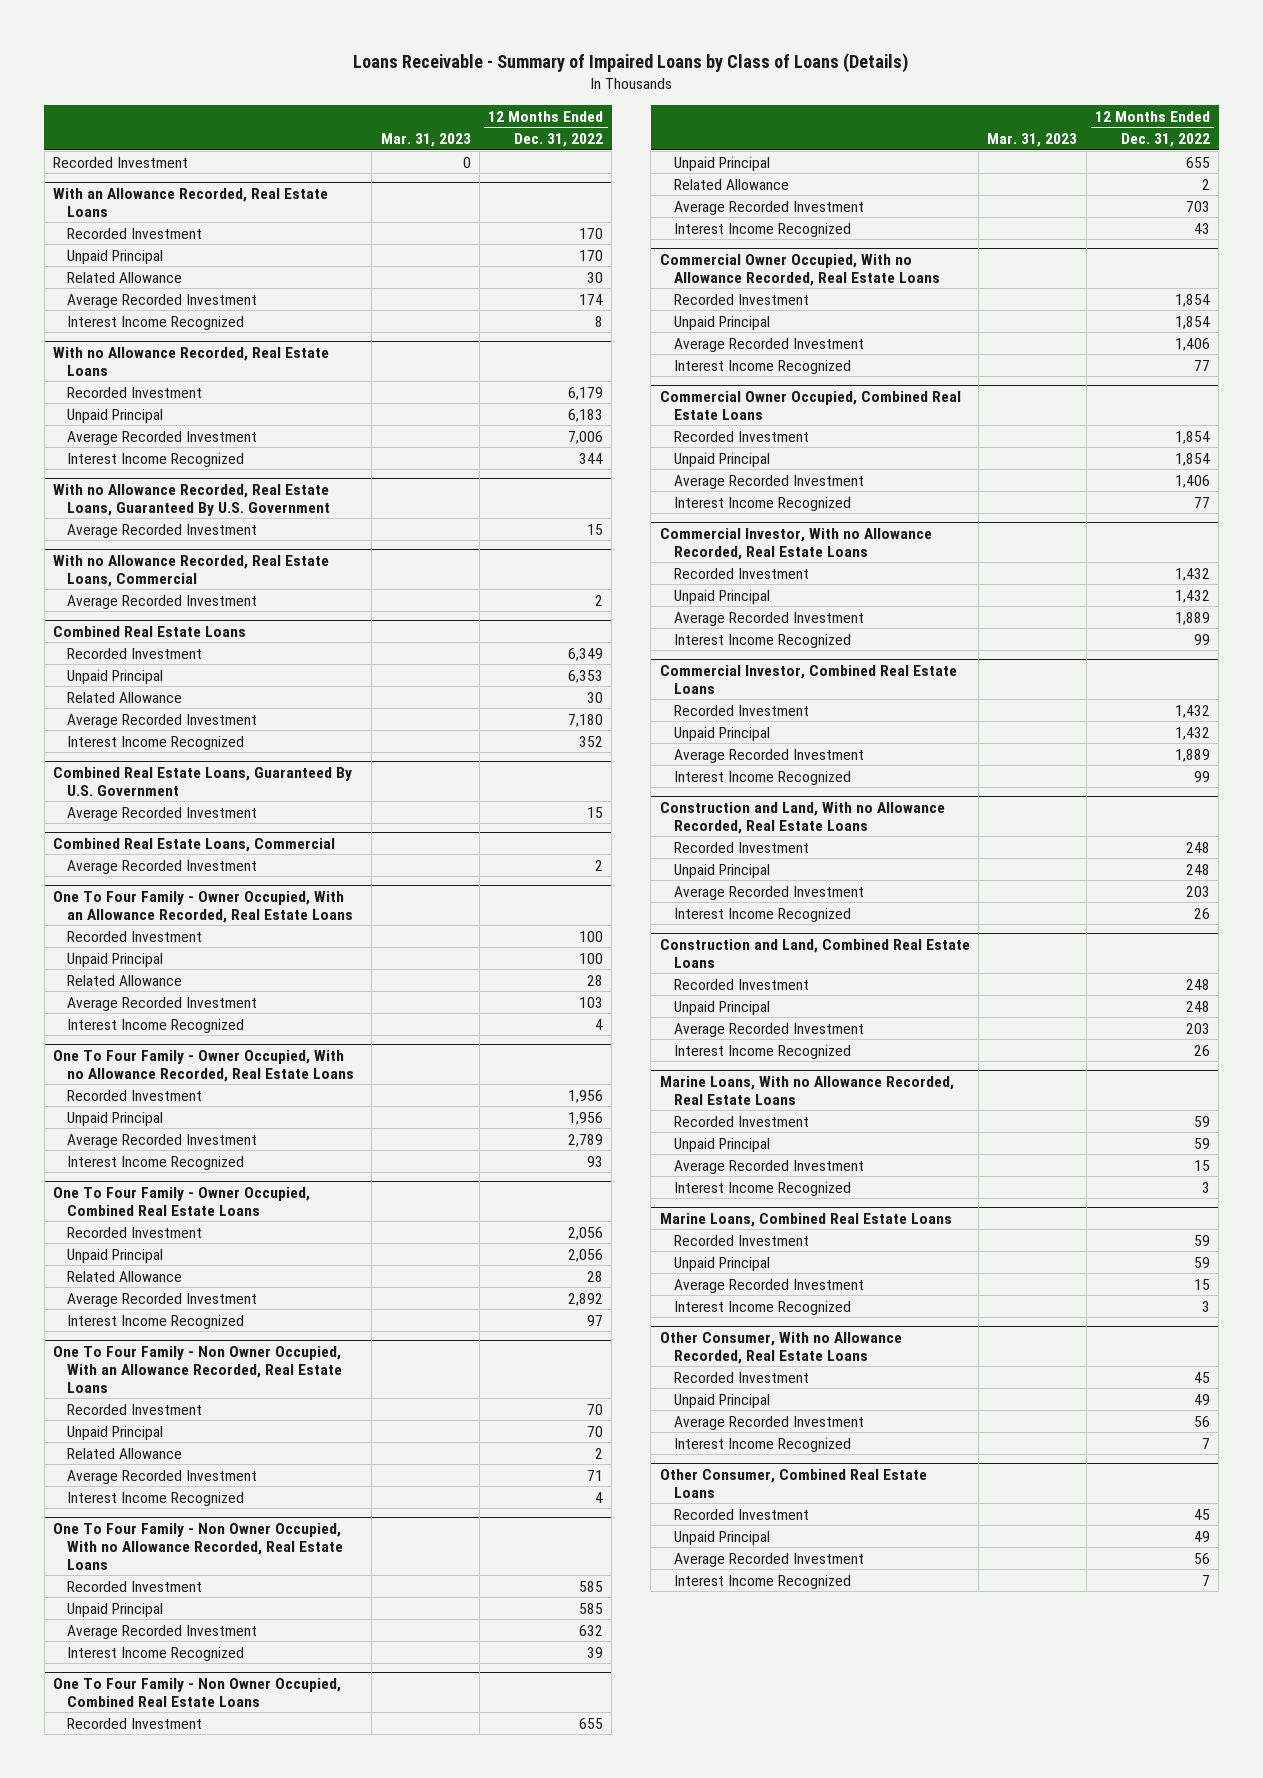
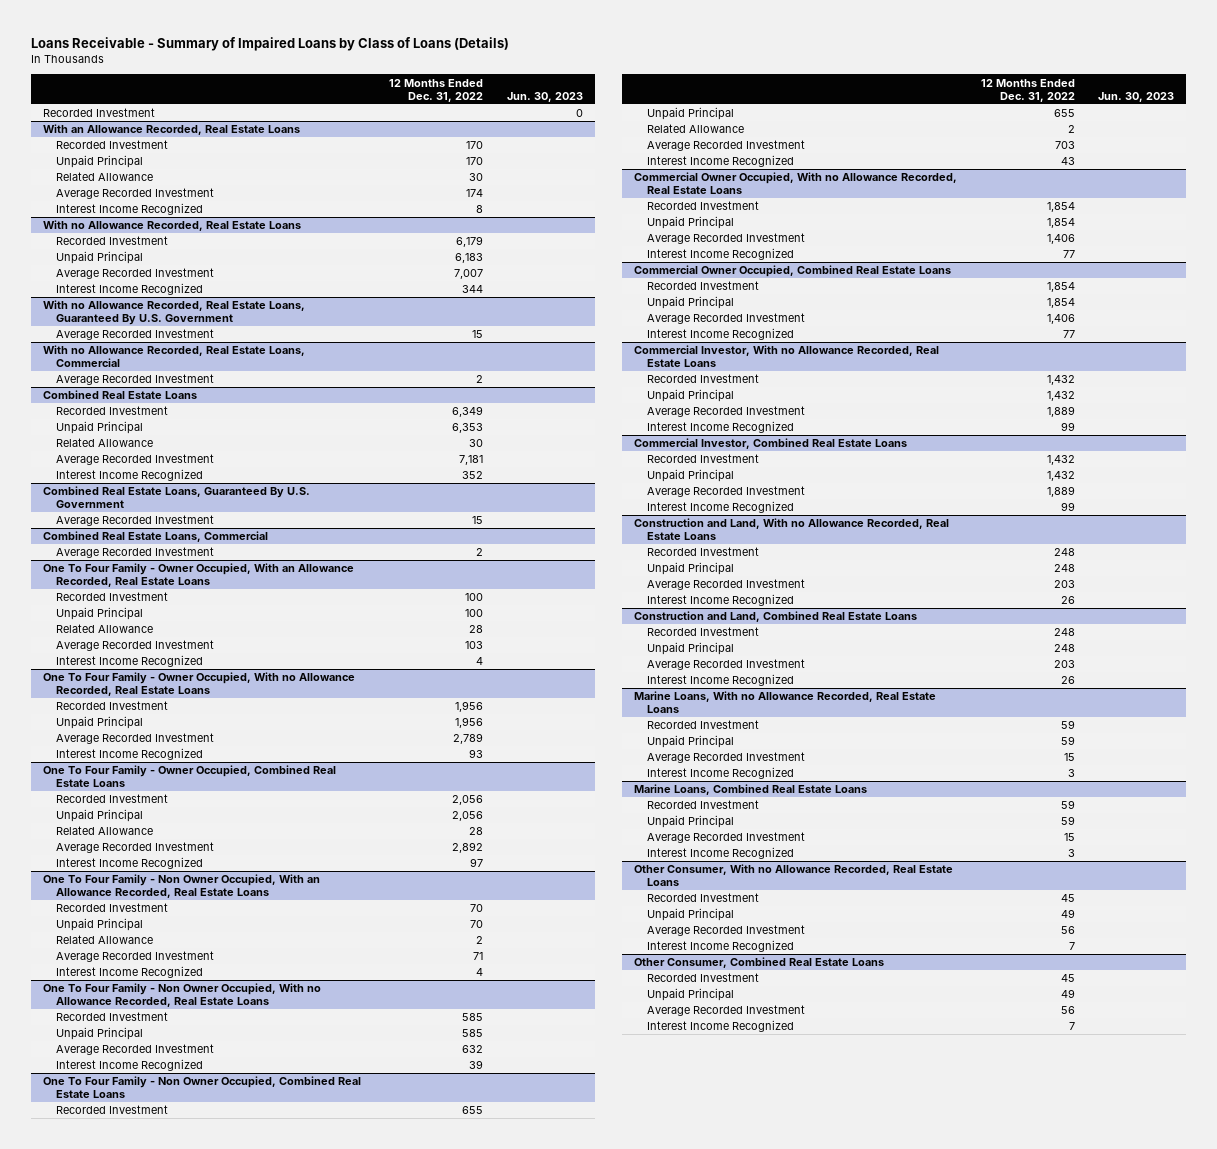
[380,132,471,147] Mar. 31, 2023 -> none
none -> [506,91,583,102] Jun. 30, 2023
[568,430,604,444] 7,006 -> [454,269,484,280] 7,007
[568,713,604,727] 7,180 -> [459,455,484,466] 7,181

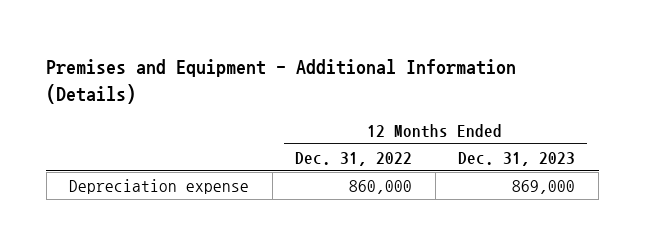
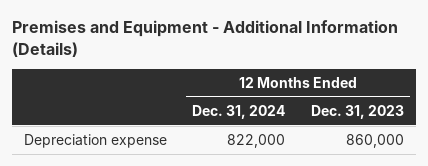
[295,151,413,166] Dec. 31, 2022 -> none
none -> [192,105,286,120] Dec. 31, 2024
[512,179,576,194] 869,000 -> [345,134,404,149] 860,000

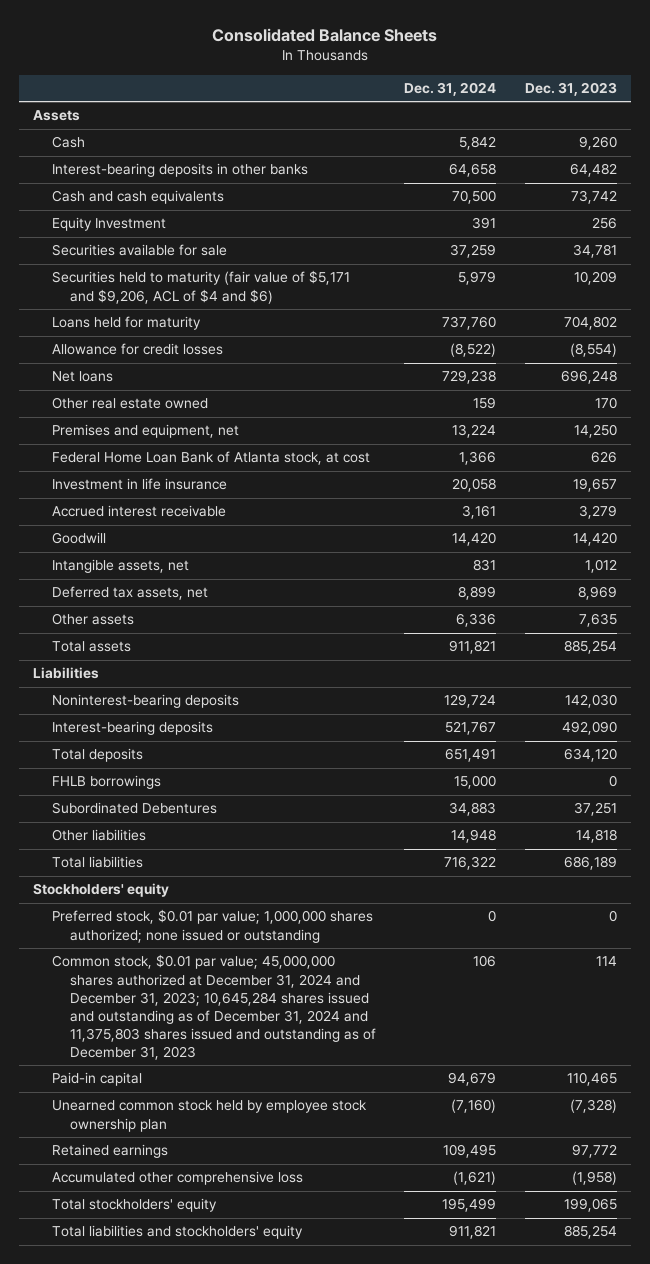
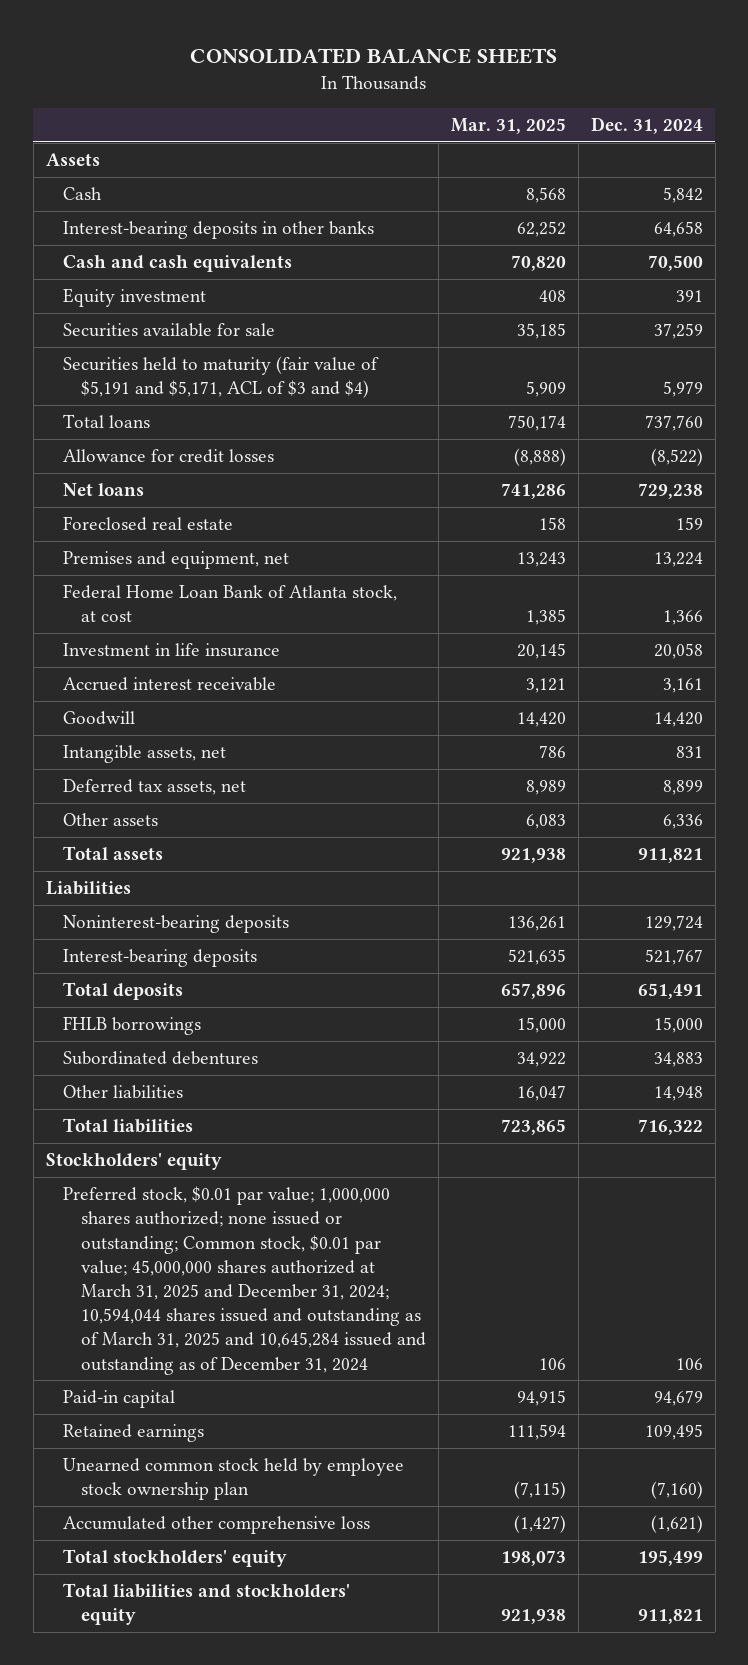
[212,28,438,43] Consolidated Balance Sheets -> [190,47,558,64] CONSOLIDATED BALANCE SHEETS
[524,82,617,97] Dec. 31, 2023 -> none
none -> [450,117,566,134] Mar. 31, 2025
[51,217,166,232] Equity Investment -> [63,288,207,308] Equity investment
[51,270,350,304] Securities held to maturity (fair value of $5,171 and $9,206, ACL of $4 and $6) -> [63,356,380,399] Securities held to maturity (fair value of $5,191 and $5,171, ACL of $3 and $4)
[51,316,201,331] Loans held for maturity -> [63,414,151,429] Total loans
[51,397,208,410] Other real estate owned -> [63,516,234,532] Foreclosed real estate
[51,802,217,815] Subordinated Debentures -> [63,1051,259,1066] Subordinated debentures
[51,909,373,943] Preferred stock, $0.01 par value; 1,000,000 shares authorized; none issued or outstanding -> none
[51,954,377,1060] Common stock, $0.01 par value; 45,000,000 shares authorized at December 31, 2024 and December 31, 2023; 10,645,284 shares issued and outstanding as of December 31, 2024 and 11,375,803 shares issued and outstanding as of December 31, 2023 -> [63,1186,427,1375] Preferred stock, $0.01 par value; 1,000,000 shares authorized; none issued or outstanding; Common stock, $0.01 par value; 45,000,000 shares authorized at March 31, 2025 and December 31, 2024; 10,594,044 shares issued and outstanding as of March 31, 2025 and 10,645,284 issued and outstanding as of December 31, 2024
[51,1100,367,1132] Unearned common stock held by employee stock ownership plan -> [63,1458,405,1501] Unearned common stock held by employee stock ownership plan

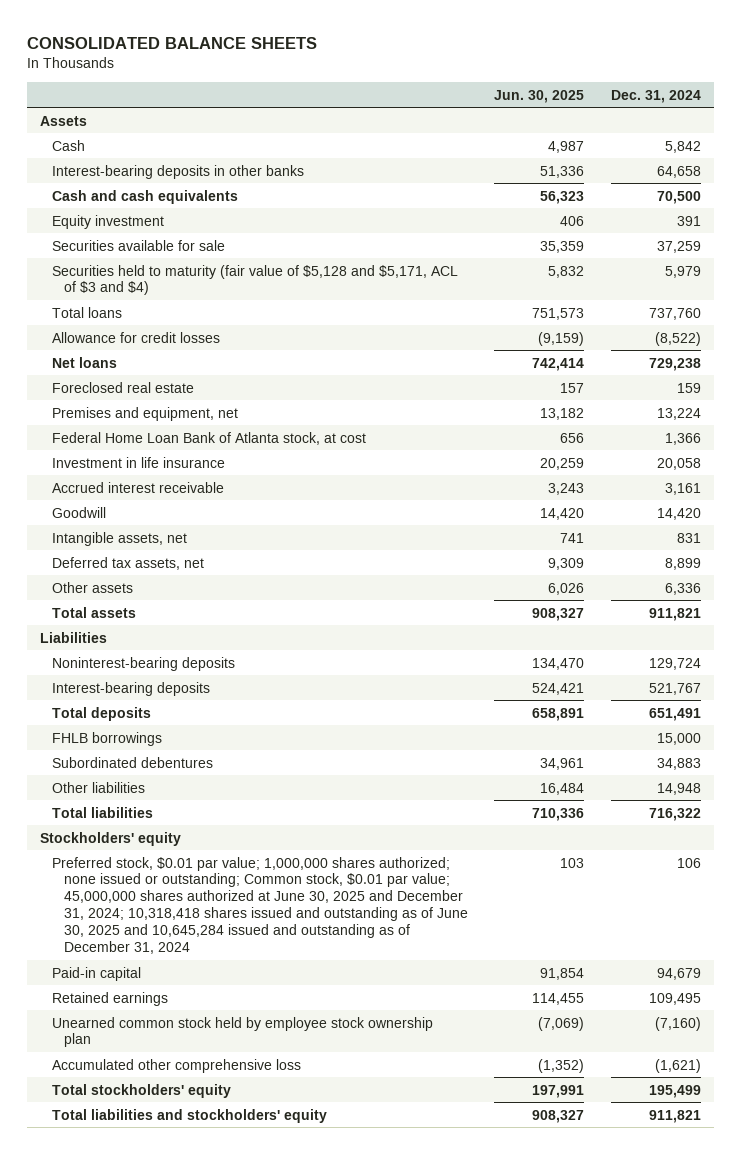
[450,117,566,134] Mar. 31, 2025 -> none
none -> [494,89,585,103] Jun. 30, 2025
[63,356,380,399] Securities held to maturity (fair value of $5,191 and $5,171, ACL of $3 and $4) -> [51,264,458,296] Securities held to maturity (fair value of $5,128 and $5,171, ACL of $3 and $4)
[63,1186,427,1375] Preferred stock, $0.01 par value; 1,000,000 shares authorized; none issued or outstanding; Common stock, $0.01 par value; 45,000,000 shares authorized at March 31, 2025 and December 31, 2024; 10,594,044 shares issued and outstanding as of March 31, 2025 and 10,645,284 issued and outstanding as of December 31, 2024 -> [51,856,468,954] Preferred stock, $0.01 par value; 1,000,000 shares authorized; none issued or outstanding; Common stock, $0.01 par value; 45,000,000 shares authorized at June 30, 2025 and December 31, 2024; 10,318,418 shares issued and outstanding as of June 30, 2025 and 10,645,284 issued and outstanding as of December 31, 2024

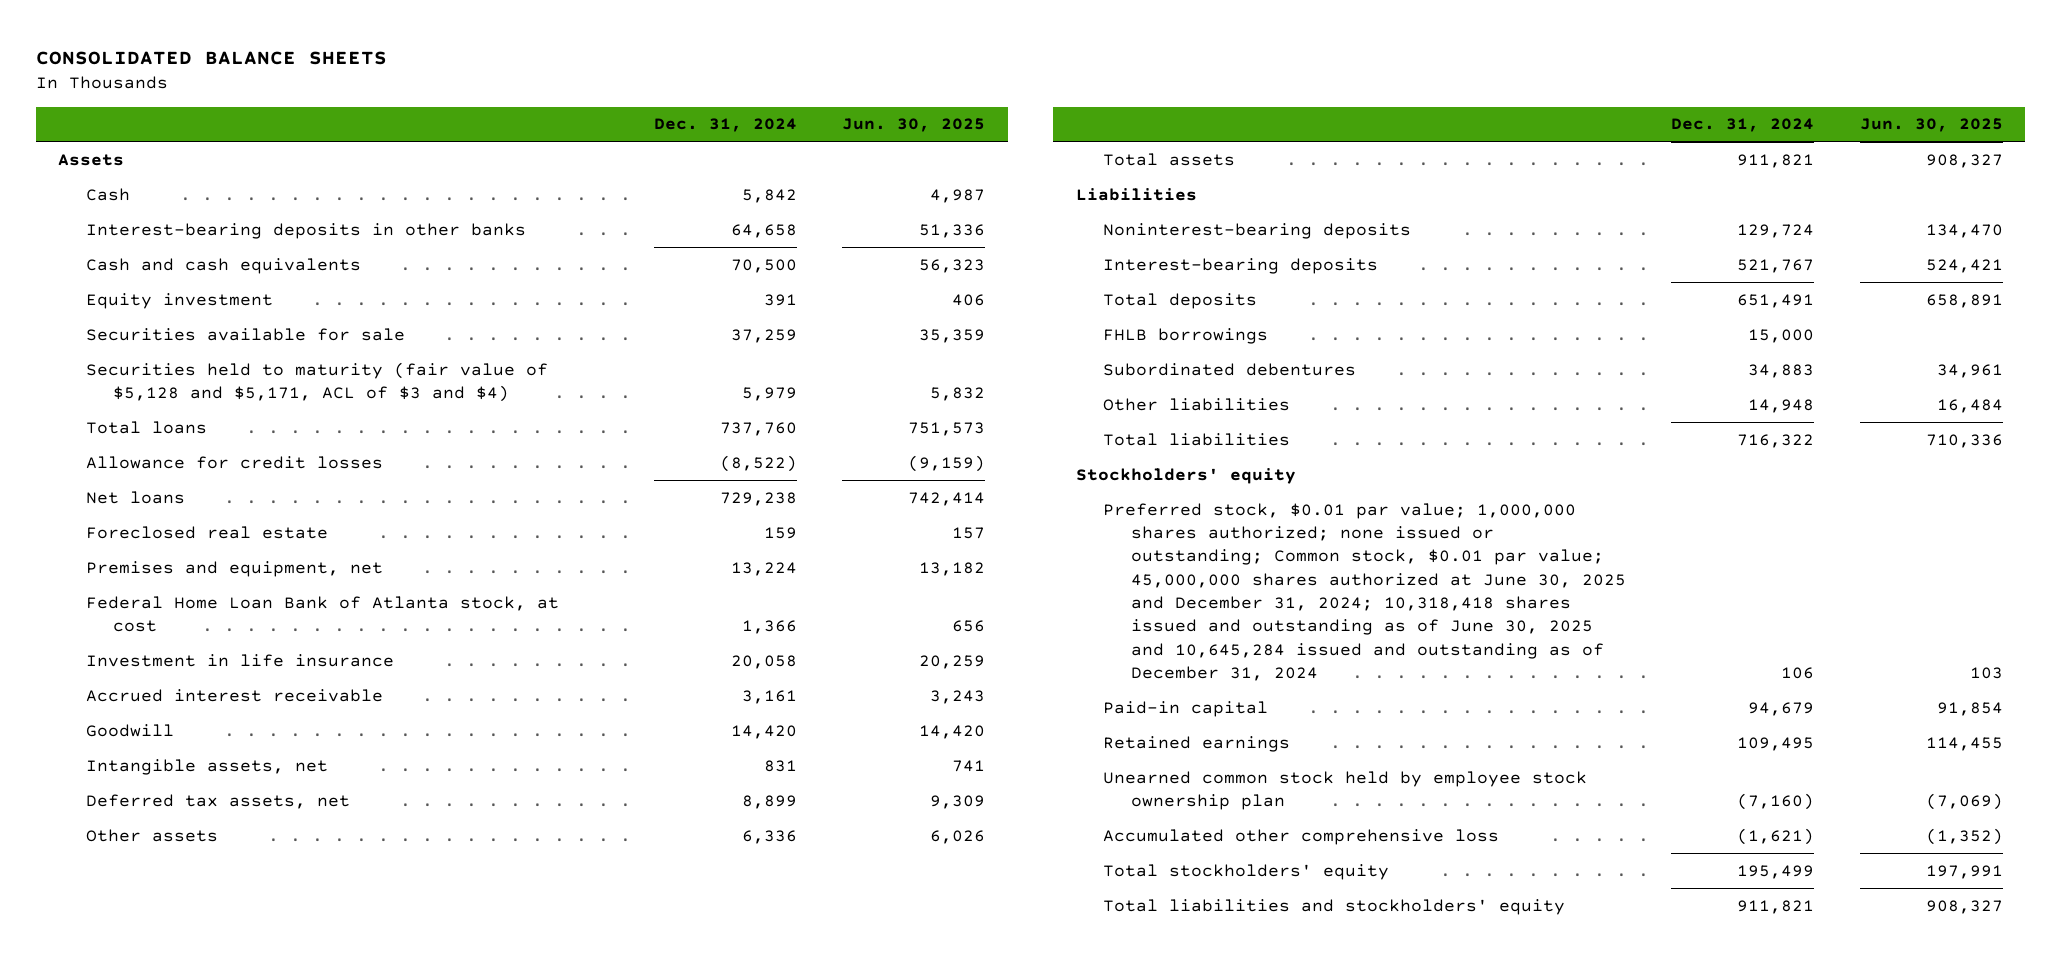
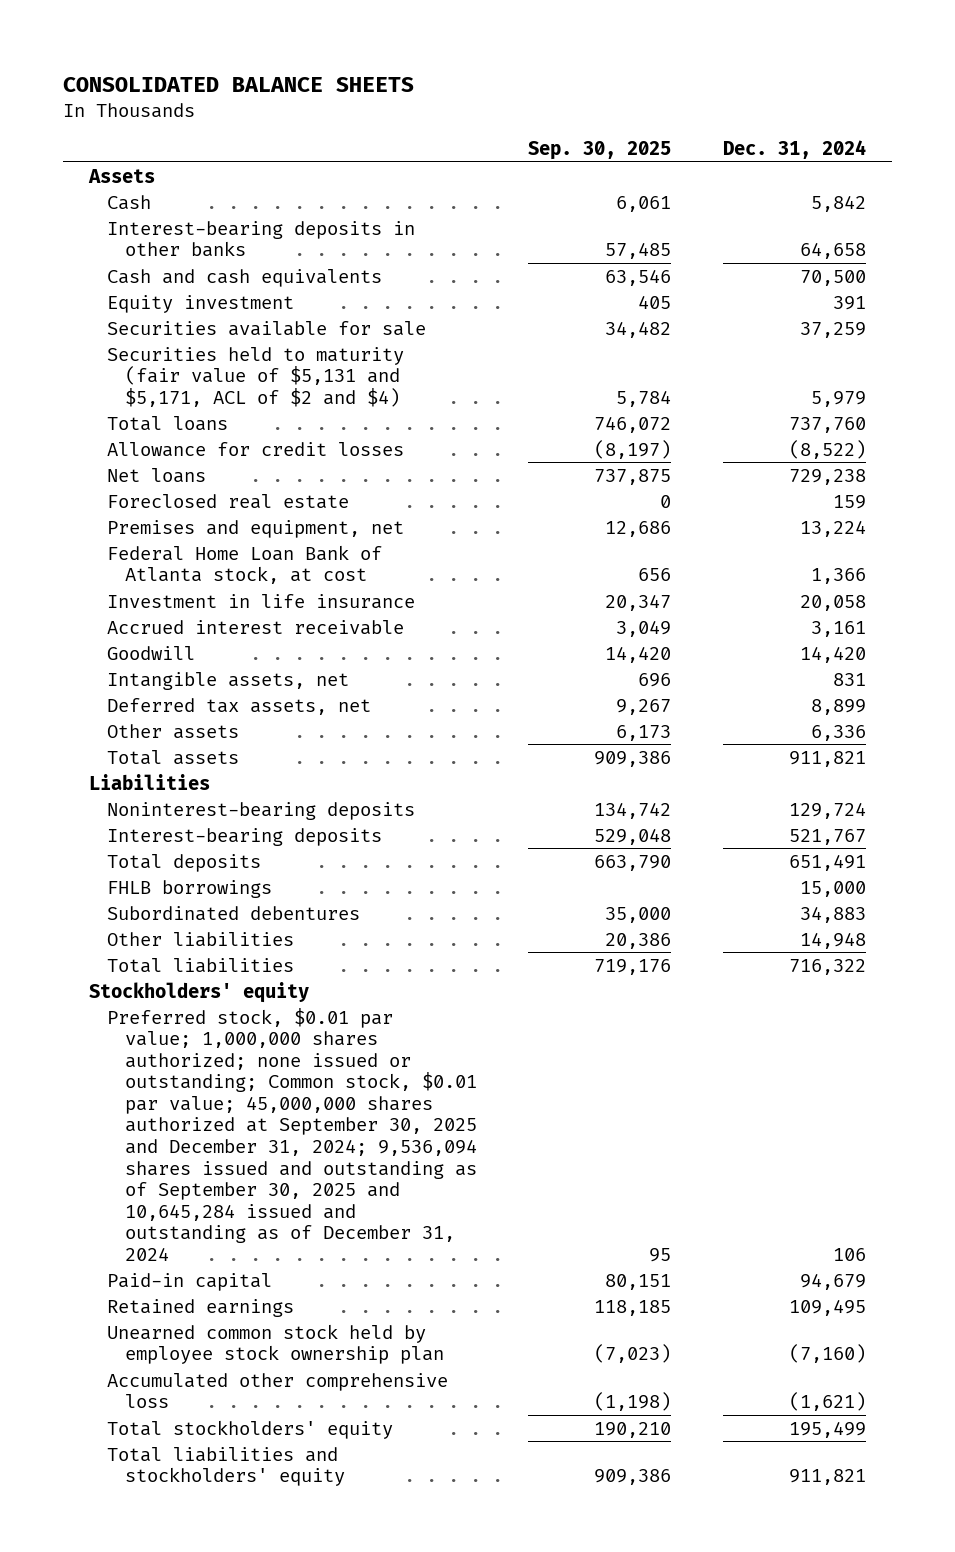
[842,118,986,133] Jun. 30, 2025 -> none
none -> [528,141,672,161] Sep. 30, 2025
[85,361,548,402] Securities held to maturity (fair value of $5,128 and $5,171, ACL of $3 and $4) -> [107,346,405,407] Securities held to maturity (fair value of $5,131 and $5,171, ACL of $2 and $4)
[1103,502,1627,681] Preferred stock, $0.01 par value; 1,000,000 shares authorized; none issued or outstanding; Common stock, $0.01 par value; 45,000,000 shares authorized at June 30, 2025 and December 31, 2024; 10,318,418 shares issued and outstanding as of June 30, 2025 and 10,645,284 issued and outstanding as of December 31, 2024 -> [107,1007,477,1261] Preferred stock, $0.01 par value; 1,000,000 shares authorized; none issued or outstanding; Common stock, $0.01 par value; 45,000,000 shares authorized at September 30, 2025 and December 31, 2024; 9,536,094 shares issued and outstanding as of September 30, 2025 and 10,645,284 issued and outstanding as of December 31, 2024

